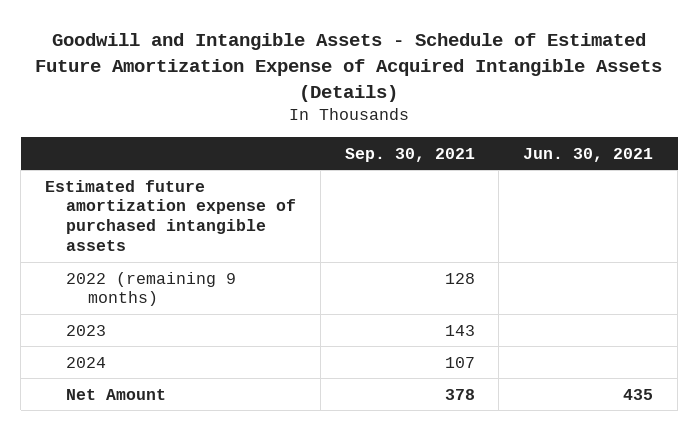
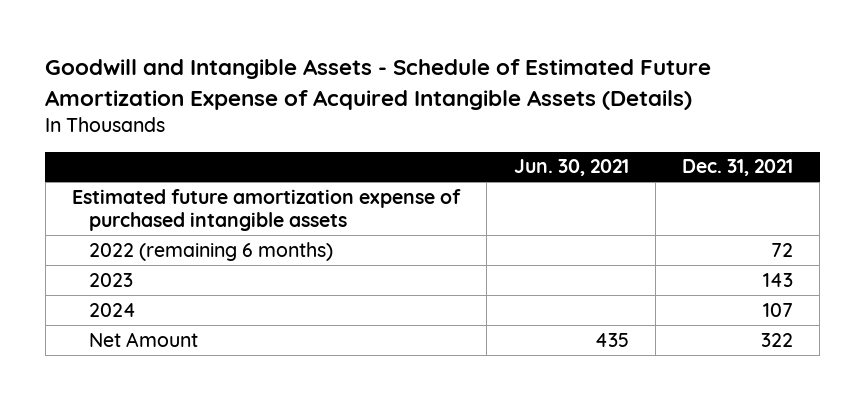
[344,147,475,162] Sep. 30, 2021 -> none
none -> [682,159,794,177] Dec. 31, 2021
[66,271,237,307] 2022 (remaining 9 months) -> [89,241,334,261] 2022 (remaining 6 months)

